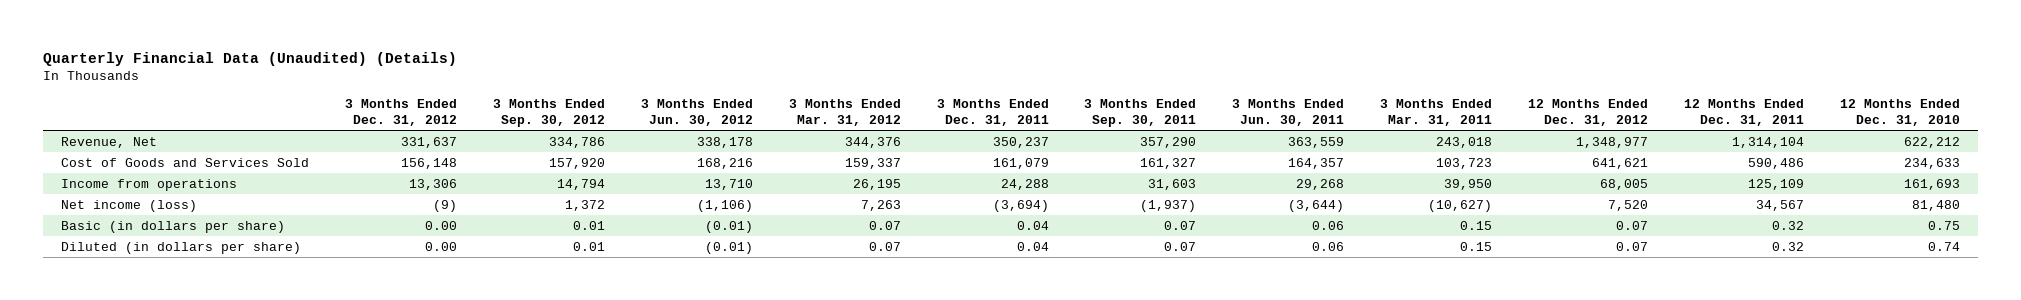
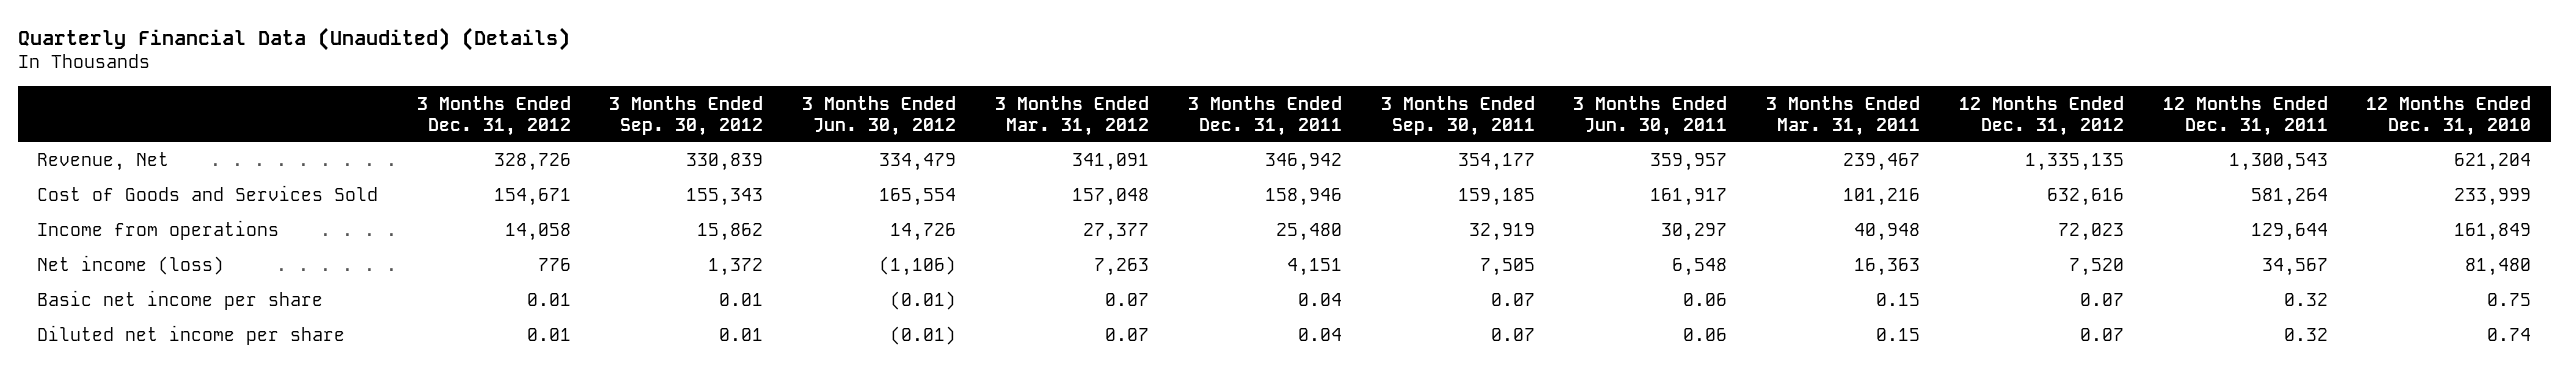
[401,136,458,148] 331,637 -> [493,153,571,172] 328,726
[548,136,605,148] 334,786 -> [686,153,764,172] 330,839
[696,136,753,148] 338,178 -> [879,153,957,172] 334,479
[844,136,901,148] 344,376 -> [1071,153,1149,172] 341,091
[992,136,1049,148] 350,237 -> [1264,153,1342,172] 346,942
[1140,136,1197,148] 357,290 -> [1457,153,1535,172] 354,177
[1288,136,1345,148] 363,559 -> [1650,153,1728,172] 359,957
[1436,136,1493,148] 243,018 -> [1843,153,1921,172] 239,467
[1576,136,1649,148] 1,348,977 -> [2024,153,2124,172] 1,335,135
[1732,136,1805,148] 1,314,104 -> [2228,153,2328,172] 1,300,543
[1903,136,1960,148] 622,212 -> [2454,153,2532,172] 621,204
[401,157,458,169] 156,148 -> [493,188,571,207] 154,671
[548,157,605,169] 157,920 -> [686,188,764,207] 155,343
[696,157,753,169] 168,216 -> [879,188,957,207] 165,554
[844,157,901,169] 159,337 -> [1071,188,1149,207] 157,048
[992,157,1049,169] 161,079 -> [1264,188,1342,207] 158,946
[1140,157,1197,169] 161,327 -> [1457,188,1535,207] 159,185
[1288,157,1345,169] 164,357 -> [1650,188,1728,207] 161,917
[1436,157,1493,169] 103,723 -> [1843,188,1921,207] 101,216
[1592,157,1649,169] 641,621 -> [2046,188,2124,207] 632,616
[1748,157,1805,169] 590,486 -> [2250,188,2328,207] 581,264
[1903,157,1960,169] 234,633 -> [2454,188,2532,207] 233,999
[409,178,458,190] 13,306 -> [504,223,571,242] 14,058
[556,178,605,190] 14,794 -> [697,223,764,242] 15,862
[704,178,753,190] 13,710 -> [890,223,957,242] 14,726
[852,178,901,190] 26,195 -> [1082,223,1149,242] 27,377
[1000,178,1049,190] 24,288 -> [1275,223,1342,242] 25,480
[1148,178,1197,190] 31,603 -> [1468,223,1535,242] 32,919
[1296,178,1345,190] 29,268 -> [1661,223,1728,242] 30,297
[1444,178,1493,190] 39,950 -> [1854,223,1921,242] 40,948
[1600,178,1649,190] 68,005 -> [2057,223,2124,242] 72,023
[1748,178,1805,190] 125,109 -> [2250,223,2328,242] 129,644
[1903,178,1960,190] 161,693 -> [2454,223,2532,242] 161,849
[433,199,458,212] (9) -> [537,258,571,272] 776
[992,199,1049,212] (3,694) -> [1286,258,1342,277] 4,151
[1140,199,1197,212] (1,937) -> [1479,258,1535,277] 7,505
[1288,199,1345,212] (3,644) -> [1672,258,1728,277] 6,548
[1428,199,1493,212] (10,627) -> [1854,258,1921,277] 16,363
[61,220,286,233] Basic (in dollars per share) -> [36,290,323,311] Basic net income per share
[425,220,458,230] 0.00 -> [526,293,571,307] 0.01
[61,241,302,254] Diluted (in dollars per share) -> [36,325,345,346] Diluted net income per share
[425,241,458,251] 0.00 -> [526,328,571,342] 0.01

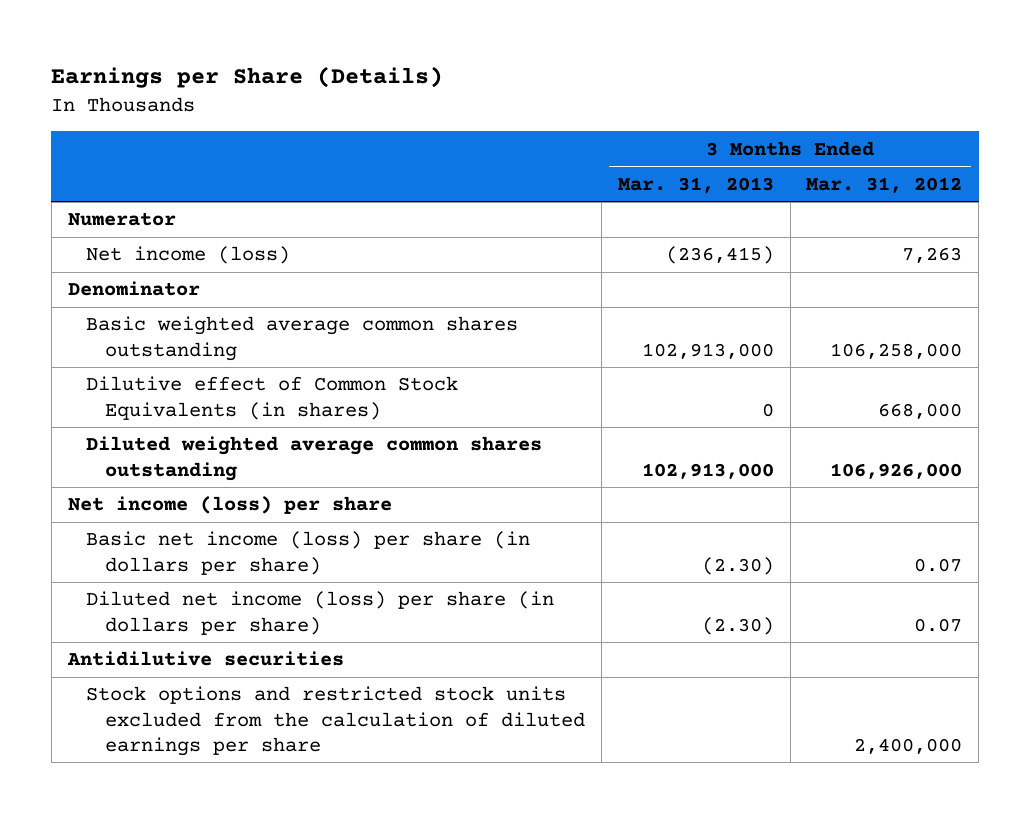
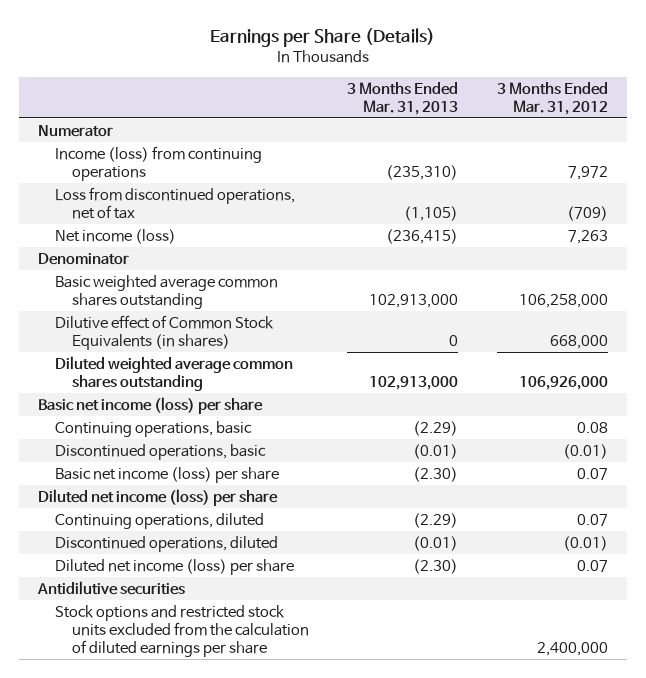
none -> [55,145,263,181] Income (loss) from continuing operations
none -> [55,186,296,219] Loss from discontinued operations, net of tax
[67,496,392,515] Net income (loss) per share -> [38,396,264,414] Basic net income (loss) per share
none -> [55,420,253,437] Continuing operations, basic
none -> [55,443,267,460] Discontinued operations, basic
[86,531,531,575] Basic net income (loss) per share (in dollars per share) -> [55,466,280,483] Basic net income (loss) per share
none -> [38,488,279,506] Diluted net income (loss) per share
none -> [55,512,265,529] Continuing operations, diluted
none -> [55,535,279,552] Discontinued operations, diluted
[86,591,555,635] Diluted net income (loss) per share (in dollars per share) -> [55,558,295,575] Diluted net income (loss) per share

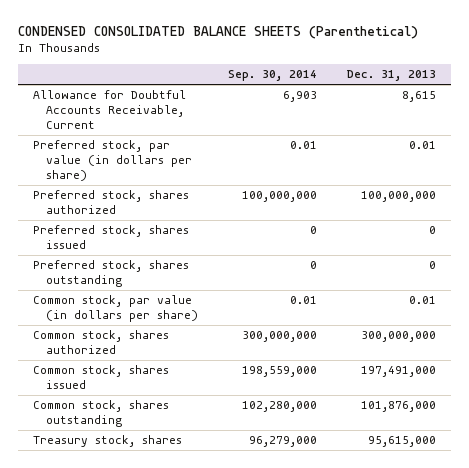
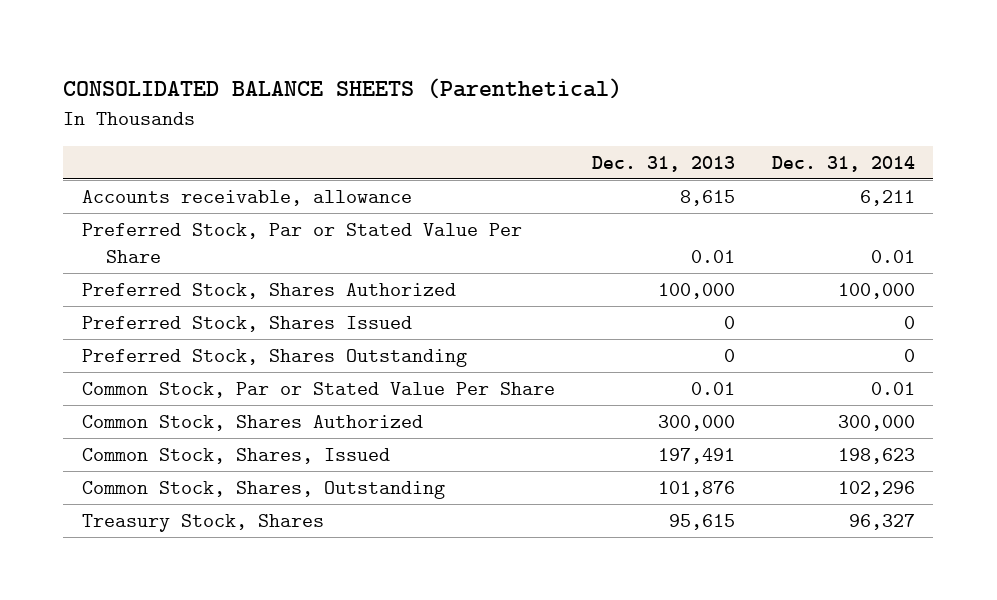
[17,26,418,40] CONDENSED CONSOLIDATED BALANCE SHEETS (Parenthetical) -> [63,78,623,100] CONSOLIDATED BALANCE SHEETS (Parenthetical)
[228,70,318,82] Sep. 30, 2014 -> none
none -> [771,155,915,172] Dec. 31, 2014
[32,90,186,129] Allowance for Doubtful Accounts Receivable, Current -> [81,190,412,207] Accounts receivable, allowance
[32,140,193,181] Preferred stock, par value (in dollars per share) -> [81,223,522,263] Preferred Stock, Par or Stated Value Per Share
[32,190,189,215] Preferred stock, shares authorized -> [81,283,456,300] Preferred Stock, Shares Authorized
[361,191,437,203] 100,000,000 -> [657,283,735,300] 100,000
[32,225,189,250] Preferred stock, shares issued -> [81,316,412,333] Preferred Stock, Shares Issued
[32,260,189,288] Preferred stock, shares outstanding -> [81,349,467,368] Preferred Stock, Shares Outstanding
[32,295,199,323] Common stock, par value (in dollars per share) -> [81,382,555,399] Common Stock, Par or Stated Value Per Share
[32,330,169,355] Common stock, shares authorized -> [81,415,423,432] Common Stock, Shares Authorized
[361,331,437,343] 300,000,000 -> [657,415,735,432] 300,000
[32,365,169,390] Common stock, shares issued -> [81,448,390,465] Common Stock, Shares, Issued
[361,366,437,378] 197,491,000 -> [657,448,735,465] 197,491
[32,400,169,428] Common stock, shares outstanding -> [81,481,445,500] Common Stock, Shares, Outstanding
[361,401,437,413] 101,876,000 -> [657,481,735,498] 101,876
[32,435,182,448] Treasury stock, shares -> [81,514,324,533] Treasury Stock, Shares
[368,436,437,448] 95,615,000 -> [668,514,735,531] 95,615

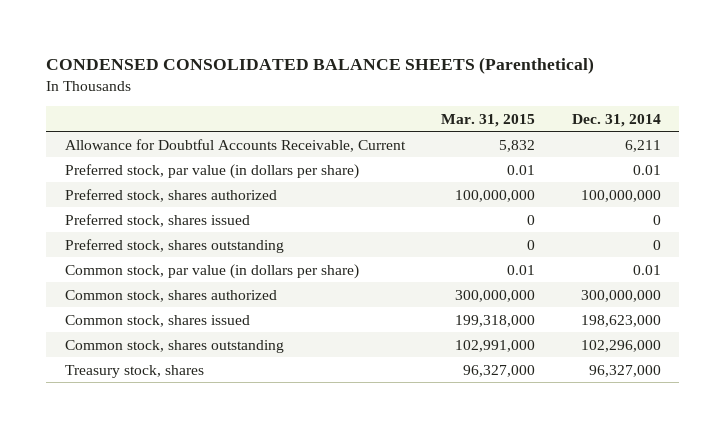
[63,78,623,100] CONSOLIDATED BALANCE SHEETS (Parenthetical) -> [46,57,595,75] CONDENSED CONSOLIDATED BALANCE SHEETS (Parenthetical)
[591,155,735,172] Dec. 31, 2013 -> none
none -> [441,113,536,127] Mar. 31, 2015
[81,190,412,207] Accounts receivable, allowance -> [64,138,406,152] Allowance for Doubtful Accounts Receivable, Current
[81,223,522,263] Preferred Stock, Par or Stated Value Per Share -> [64,163,359,179] Preferred stock, par value (in dollars per share)
[81,283,456,300] Preferred Stock, Shares Authorized -> [64,188,277,202] Preferred stock, shares authorized
[837,283,915,300] 100,000 -> [580,189,661,202] 100,000,000
[81,316,412,333] Preferred Stock, Shares Issued -> [64,213,250,227] Preferred stock, shares issued
[81,349,467,368] Preferred Stock, Shares Outstanding -> [64,238,284,253] Preferred stock, shares outstanding
[81,382,555,399] Common Stock, Par or Stated Value Per Share -> [64,263,359,279] Common stock, par value (in dollars per share)
[81,415,423,432] Common Stock, Shares Authorized -> [64,289,277,302] Common stock, shares authorized
[837,415,915,432] 300,000 -> [580,289,661,302] 300,000,000
[81,448,390,465] Common Stock, Shares, Issued -> [64,314,250,327] Common stock, shares issued
[837,448,915,465] 198,623 -> [580,314,661,327] 198,623,000
[81,481,445,500] Common Stock, Shares, Outstanding -> [64,339,284,353] Common stock, shares outstanding
[837,481,915,498] 102,296 -> [580,339,661,352] 102,296,000
[81,514,324,533] Treasury Stock, Shares -> [64,364,204,378] Treasury stock, shares
[848,514,915,531] 96,327 -> [588,364,661,377] 96,327,000

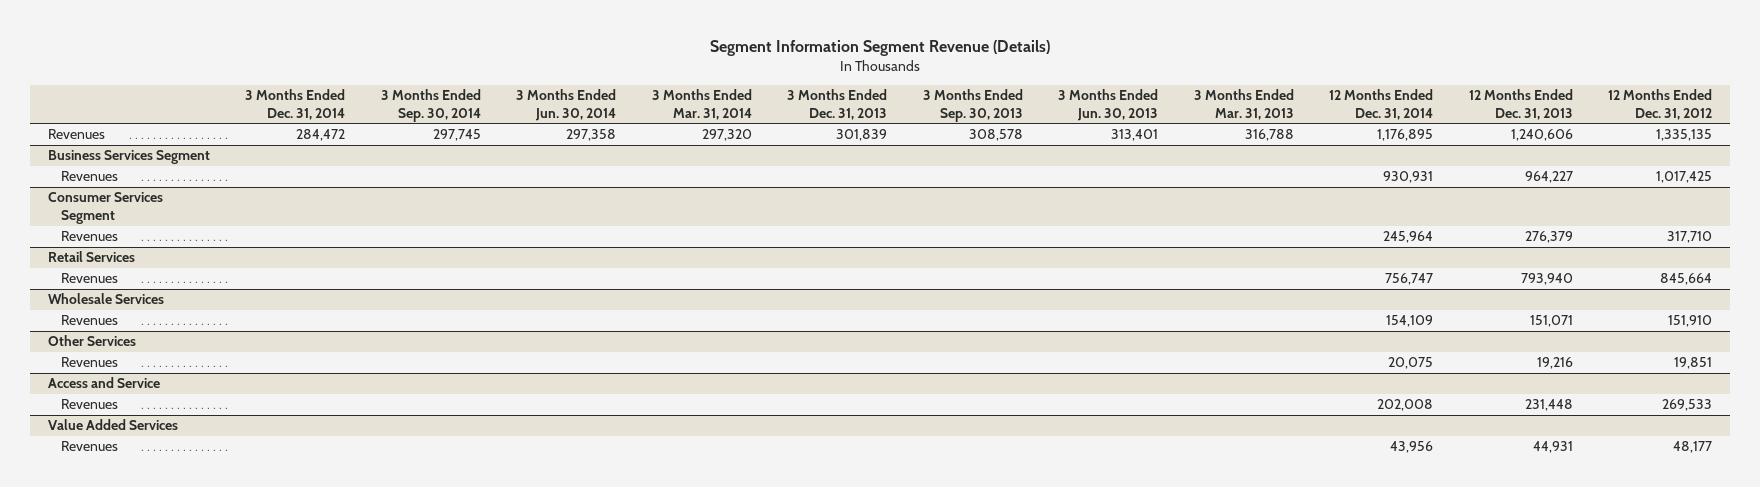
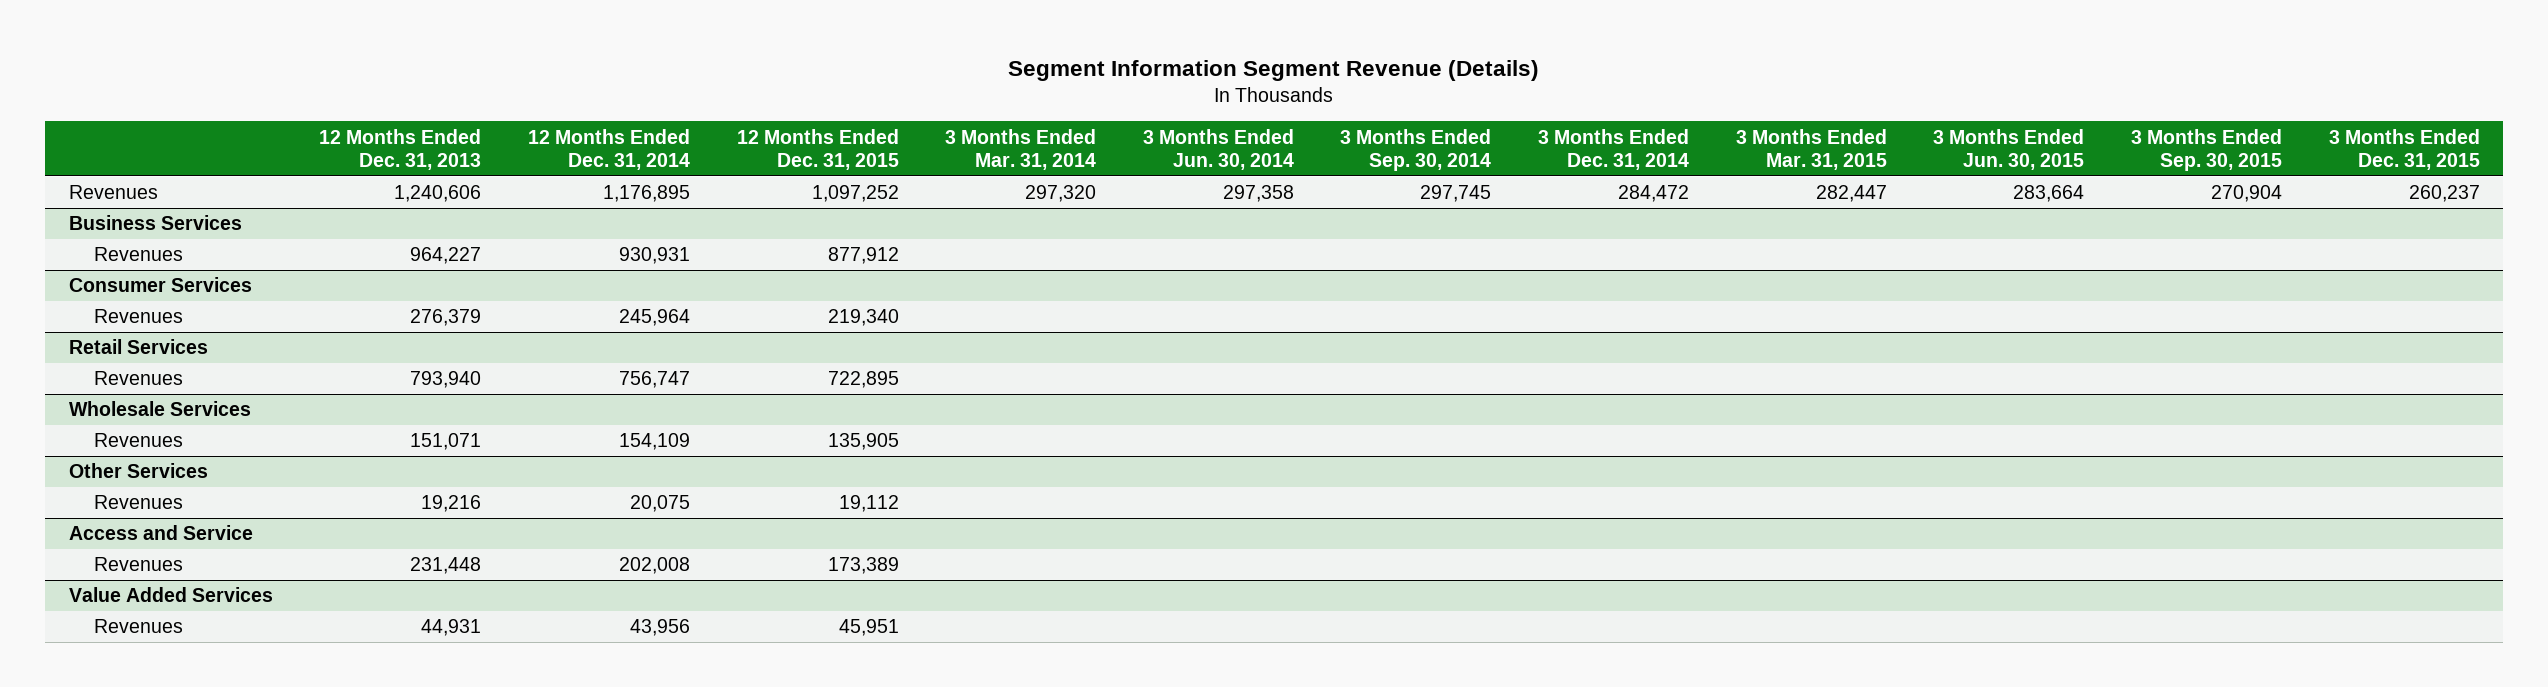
[787,89,888,120] 3 Months Ended Dec. 31, 2013 -> none
[922,89,1023,122] 3 Months Ended Sep. 30, 2013 -> none
[1058,89,1159,121] 3 Months Ended Jun. 30, 2013 -> none
[1193,89,1294,120] 3 Months Ended Mar. 31, 2013 -> none
[1608,89,1713,120] 12 Months Ended Dec. 31, 2012 -> none
none -> [736,128,899,170] 12 Months Ended Dec. 31, 2015
none -> [1735,128,1887,170] 3 Months Ended Mar. 31, 2015
none -> [1933,128,2085,170] 3 Months Ended Jun. 30, 2015
none -> [2130,128,2282,171] 3 Months Ended Sep. 30, 2015
none -> [2328,128,2480,170] 3 Months Ended Dec. 31, 2015
[47,150,210,165] Business Services Segment -> [68,215,242,231] Business Services
[47,192,163,225] Consumer Services Segment -> [68,277,252,293] Consumer Services

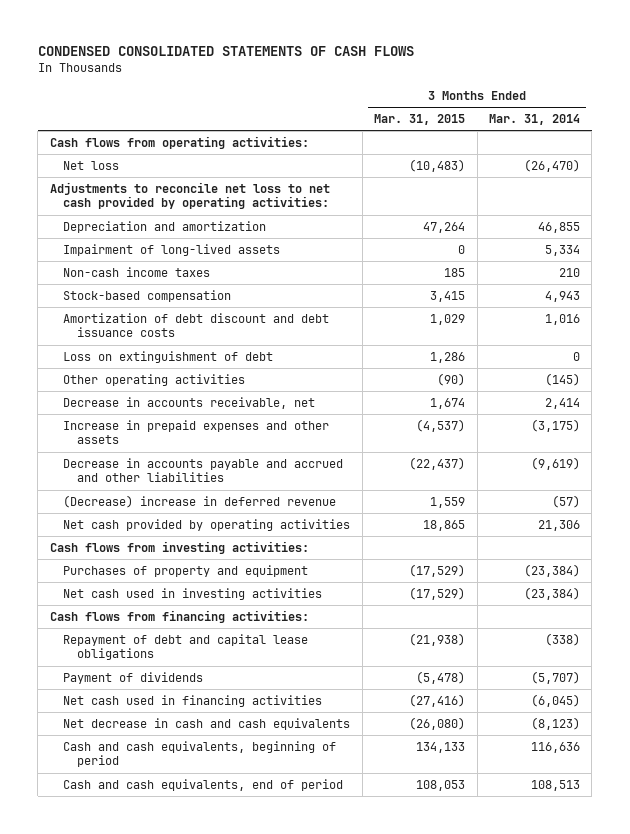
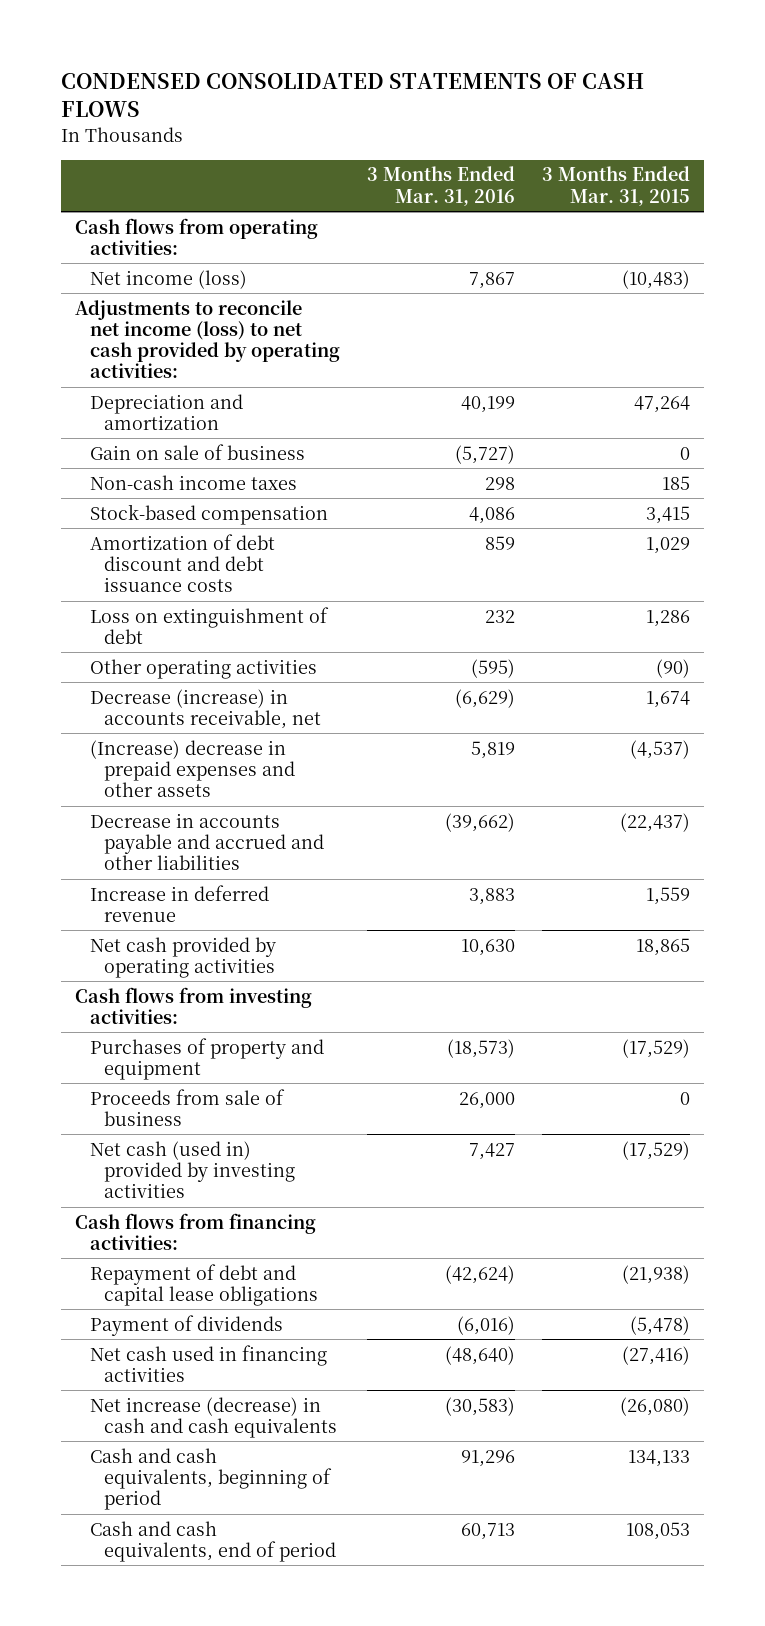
[488,114,580,126] Mar. 31, 2014 -> none
none -> [366,166,515,206] 3 Months Ended Mar. 31, 2016
[63,161,120,171] Net loss -> [89,269,247,289] Net income (loss)
[49,182,330,210] Adjustments to reconcile net loss to net cash provided by operating activities: -> [74,299,340,379] Adjustments to reconcile net income (loss) to net cash provided by operating activities:
[63,244,281,257] Impairment of long-lived assets -> none
none -> [89,443,305,460] Gain on sale of business
[63,397,316,410] Decrease in accounts receivable, net -> [89,688,322,729] Decrease (increase) in accounts receivable, net
[63,420,330,445] Increase in prepaid expenses and other assets -> [89,739,296,798] (Increase) decrease in prepaid expenses and other assets
[63,495,337,509] (Decrease) increase in deferred revenue -> [89,884,269,922] Increase in deferred revenue
none -> [89,1088,285,1126] Proceeds from sale of business
[63,588,323,601] Net cash used in investing activities -> [89,1140,296,1199] Net cash (used in) provided by investing activities
[63,718,351,731] Net decrease in cash and cash equivalents -> [89,1396,338,1438] Net increase (decrease) in cash and cash equivalents

